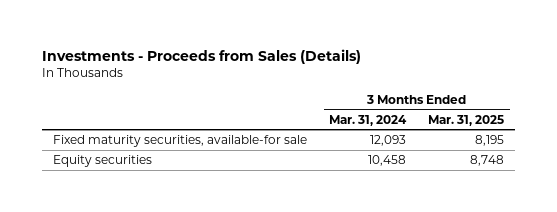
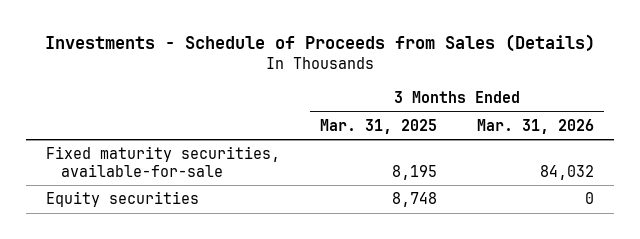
[42,48,362,64] Investments - Proceeds from Sales (Details) -> [45,33,596,52] Investments - Schedule of Proceeds from Sales (Details)
[329,114,408,126] Mar. 31, 2024 -> none
none -> [477,118,595,134] Mar. 31, 2026
[53,135,308,148] Fixed maturity securities, available-for sale -> [46,146,281,177] Fixed maturity securities, available-for-sale

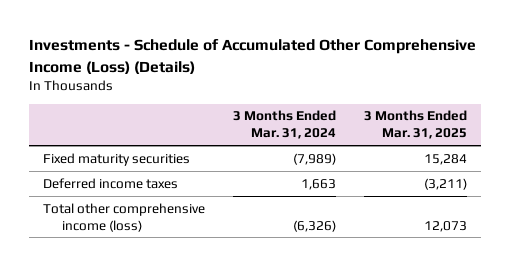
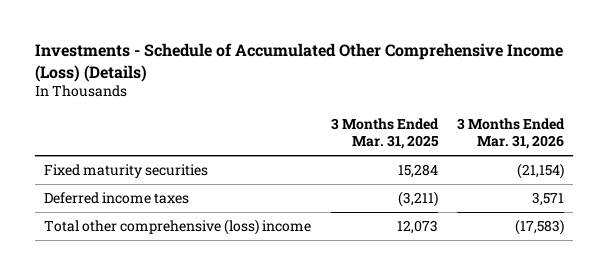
[232,110,336,140] 3 Months Ended Mar. 31, 2024 -> none
none -> [456,117,565,150] 3 Months Ended Mar. 31, 2026
[43,202,206,232] Total other comprehensive income (loss) -> [44,218,312,235] Total other comprehensive (loss) income

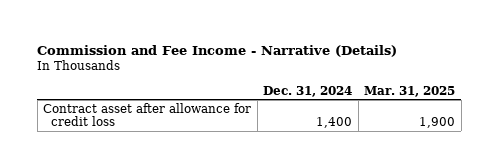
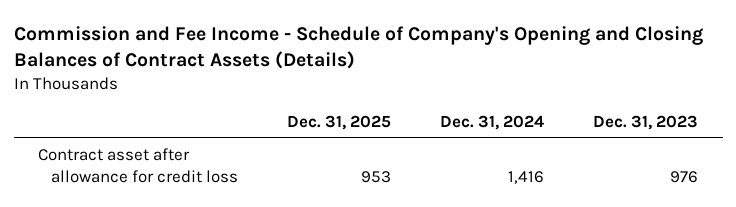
[37,45,398,58] Commission and Fee Income - Narrative (Details) -> [13,25,703,70] Commission and Fee Income - Schedule of Company's Opening and Closing Balances of Contract Assets (Details)
[364,85,456,97] Mar. 31, 2025 -> none
none -> [286,115,391,131] Dec. 31, 2025
none -> [593,115,699,131] Dec. 31, 2023
[316,117,353,129] 1,400 -> [507,170,544,184] 1,416

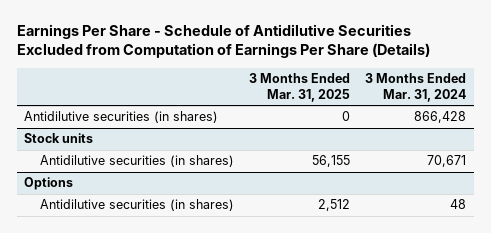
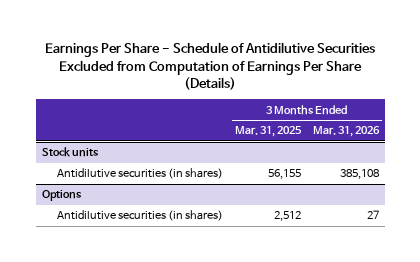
[365,73,467,102] 3 Months Ended Mar. 31, 2024 -> none
none -> [312,126,380,138] Mar. 31, 2026
[24,111,219,124] Antidilutive securities (in shares) -> none

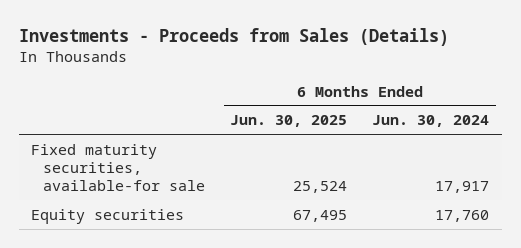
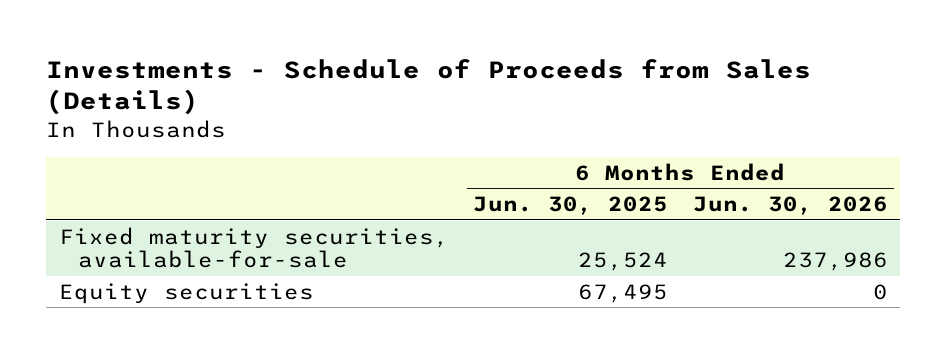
[18,27,449,46] Investments - Proceeds from Sales (Details) -> [46,58,812,116] Investments - Schedule of Proceeds from Sales (Details)
[372,115,490,128] Jun. 30, 2024 -> none
none -> [692,196,888,216] Jun. 30, 2026
[31,143,205,192] Fixed maturity securities, available-for sale -> [58,226,449,269] Fixed maturity securities, available-for-sale

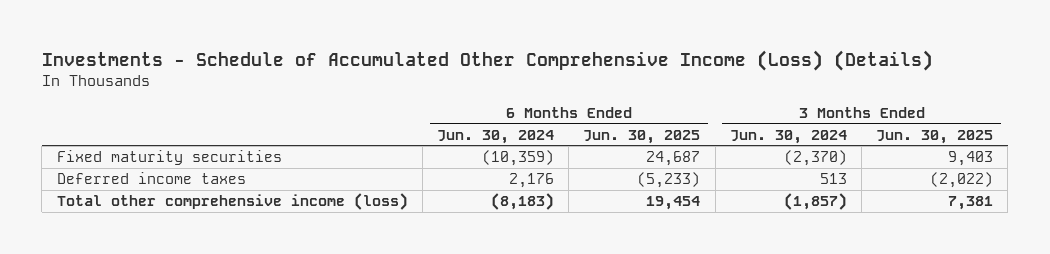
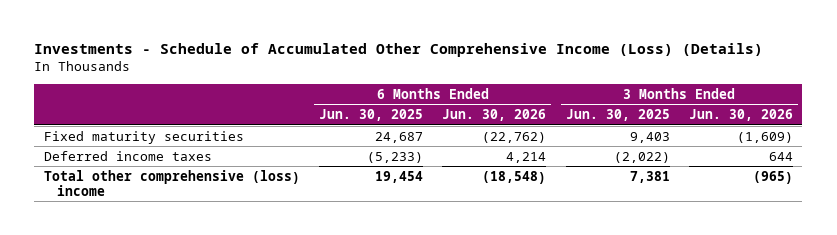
[437,129,555,144] Jun. 30, 2024 -> none
[729,129,847,144] Jun. 30, 2024 -> none
none -> [442,109,547,122] Jun. 30, 2026
none -> [688,109,793,122] Jun. 30, 2026
[56,193,408,211] Total other comprehensive income (loss) -> [44,169,301,196] Total other comprehensive (loss) income

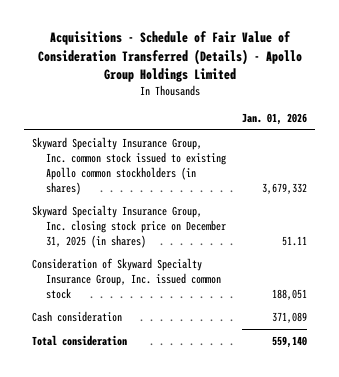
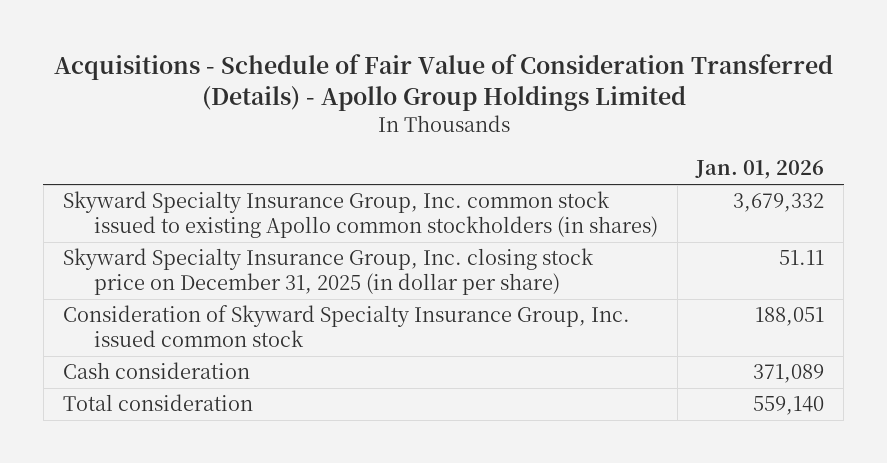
[32,204,227,248] Skyward Specialty Insurance Group, Inc. closing stock price on December 31, 2025 (in shares) -> [62,248,594,296] Skyward Specialty Insurance Group, Inc. closing stock price on December 31, 2025 (in dollar per share)

